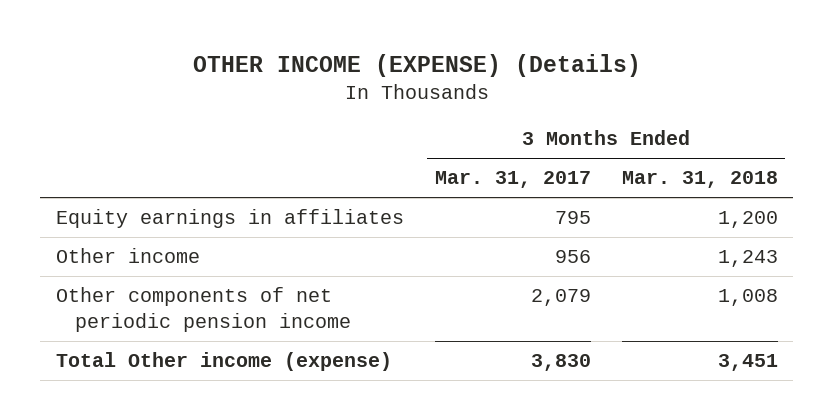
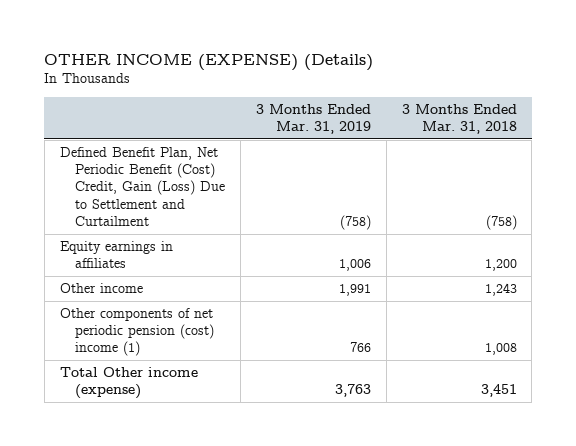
[434,171,591,189] Mar. 31, 2017 -> none
none -> [255,103,371,135] 3 Months Ended Mar. 31, 2019
none -> [59,147,226,226] Defined Benefit Plan, Net Periodic Benefit (Cost) Credit, Gain (Loss) Due to Settlement and Curtailment
[55,287,351,333] Other components of net periodic pension income -> [59,308,215,357] Other components of net periodic pension (cost) income (1)

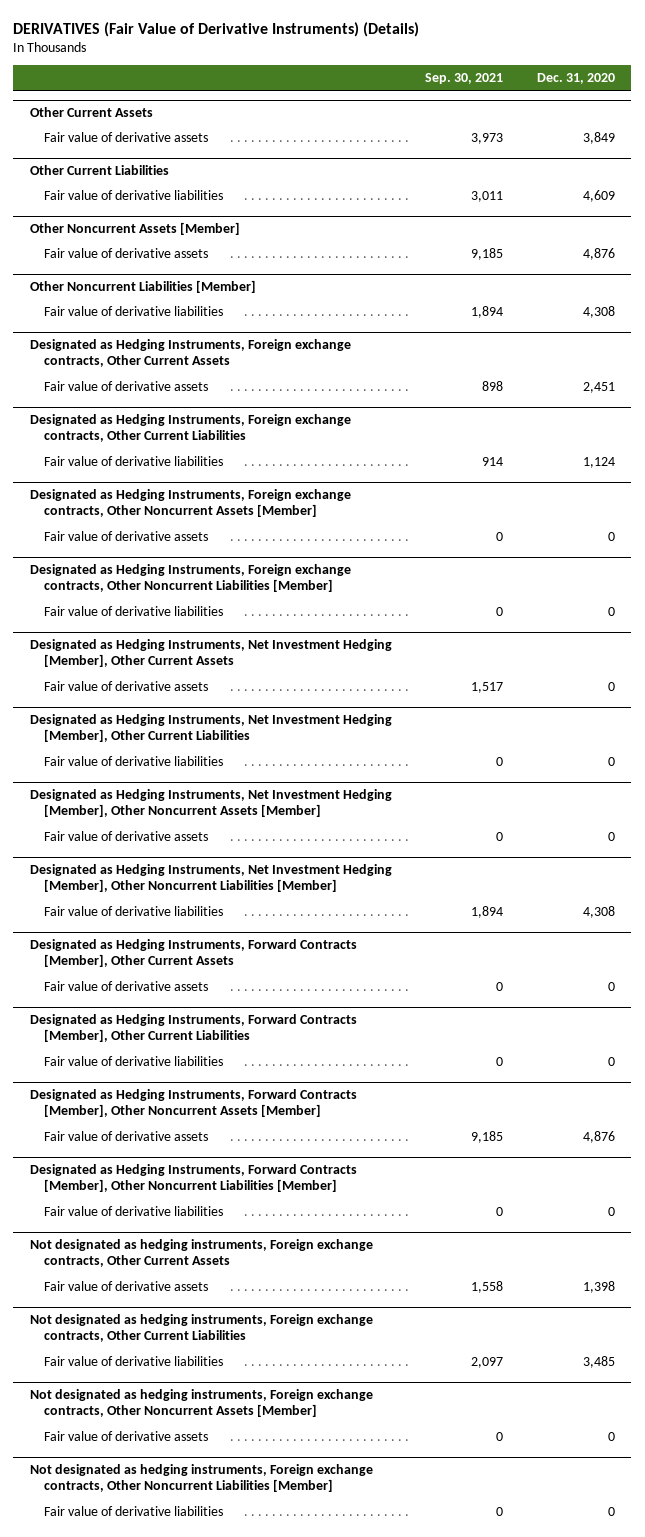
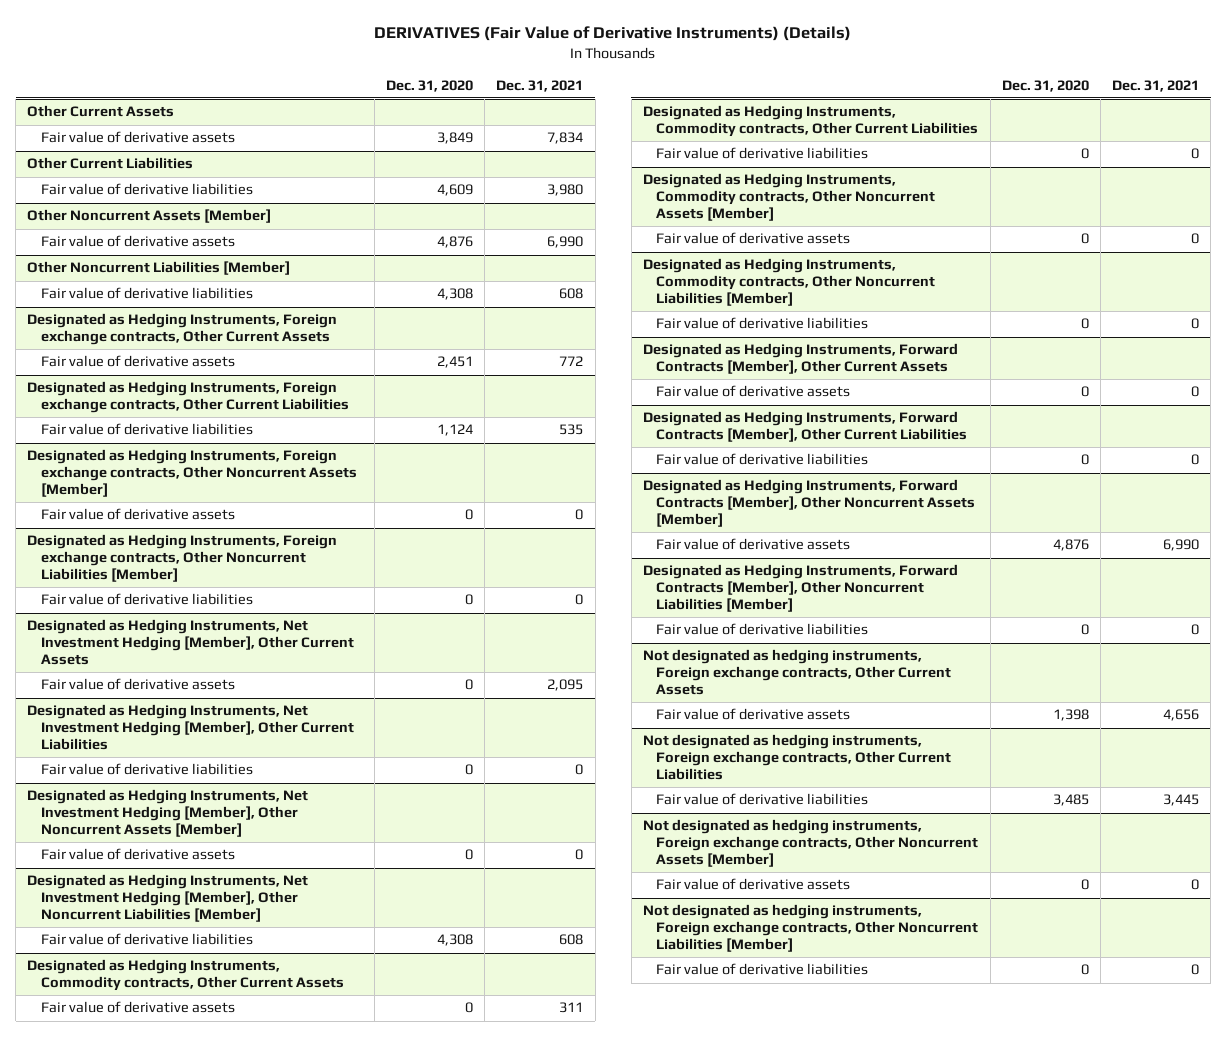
[425,73,504,85] Sep. 30, 2021 -> none
none -> [496,79,584,92] Dec. 31, 2021
none -> [27,959,344,992] Designated as Hedging Instruments, Commodity contracts, Other Current Assets
none -> [40,1001,235,1014] Fair value of derivative assets
none -> [642,105,979,138] Designated as Hedging Instruments, Commodity contracts, Other Current Liabilities
none -> [656,147,869,160] Fair value of derivative liabilities
none -> [642,173,936,221] Designated as Hedging Instruments, Commodity contracts, Other Noncurrent Assets [Member]
none -> [656,232,851,245] Fair value of derivative assets
none -> [642,258,936,306] Designated as Hedging Instruments, Commodity contracts, Other Noncurrent Liabilities [Member]
none -> [656,317,869,330] Fair value of derivative liabilities

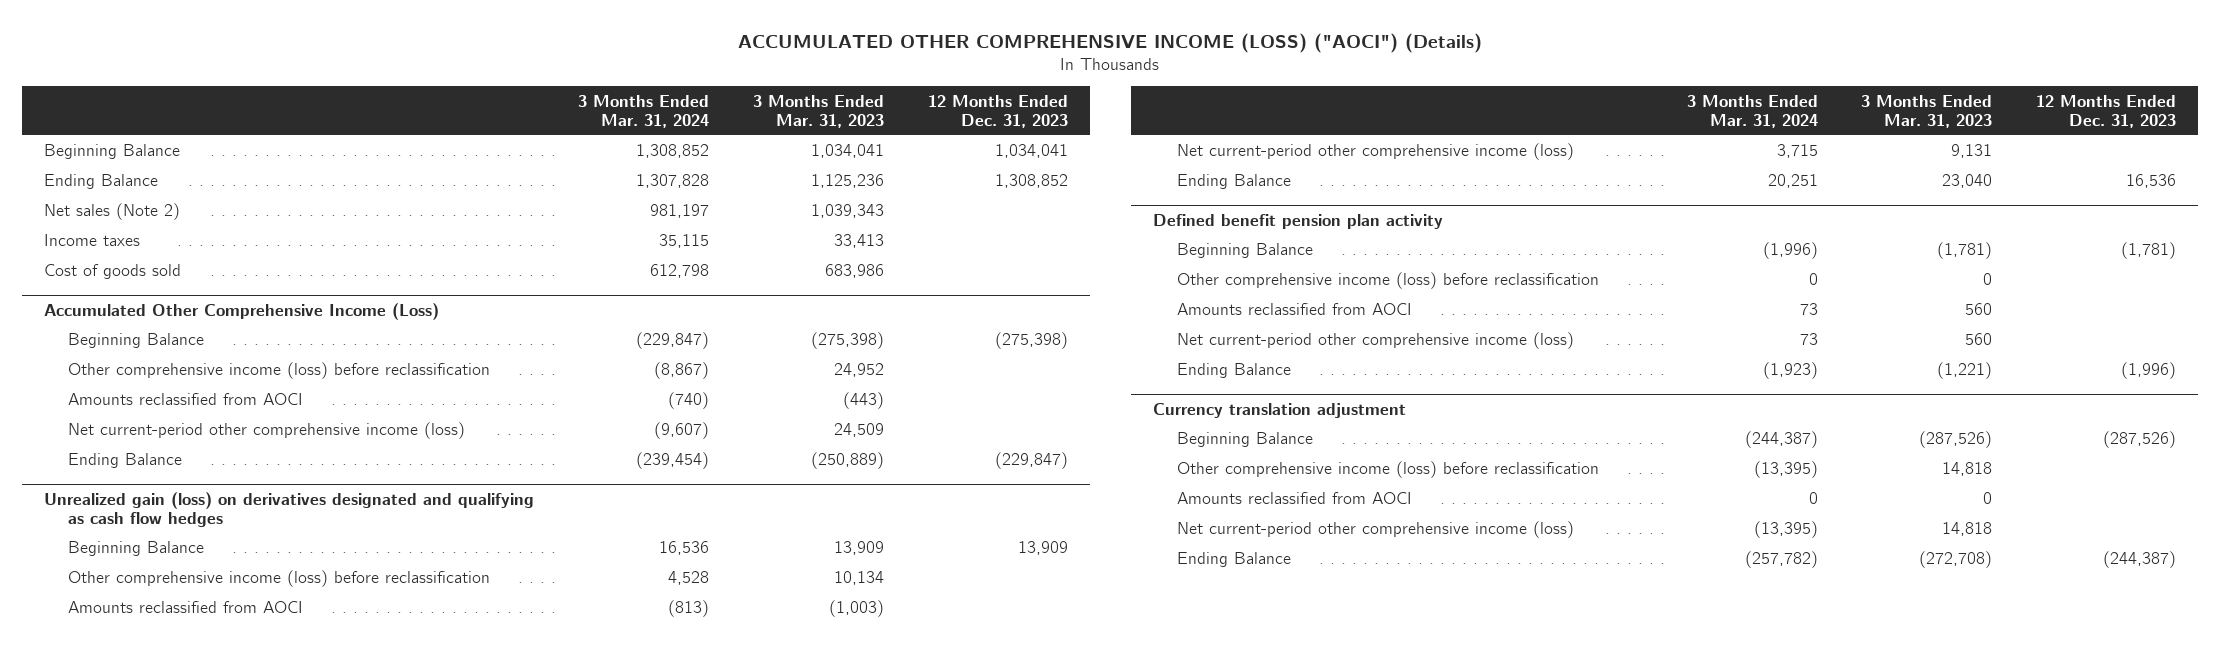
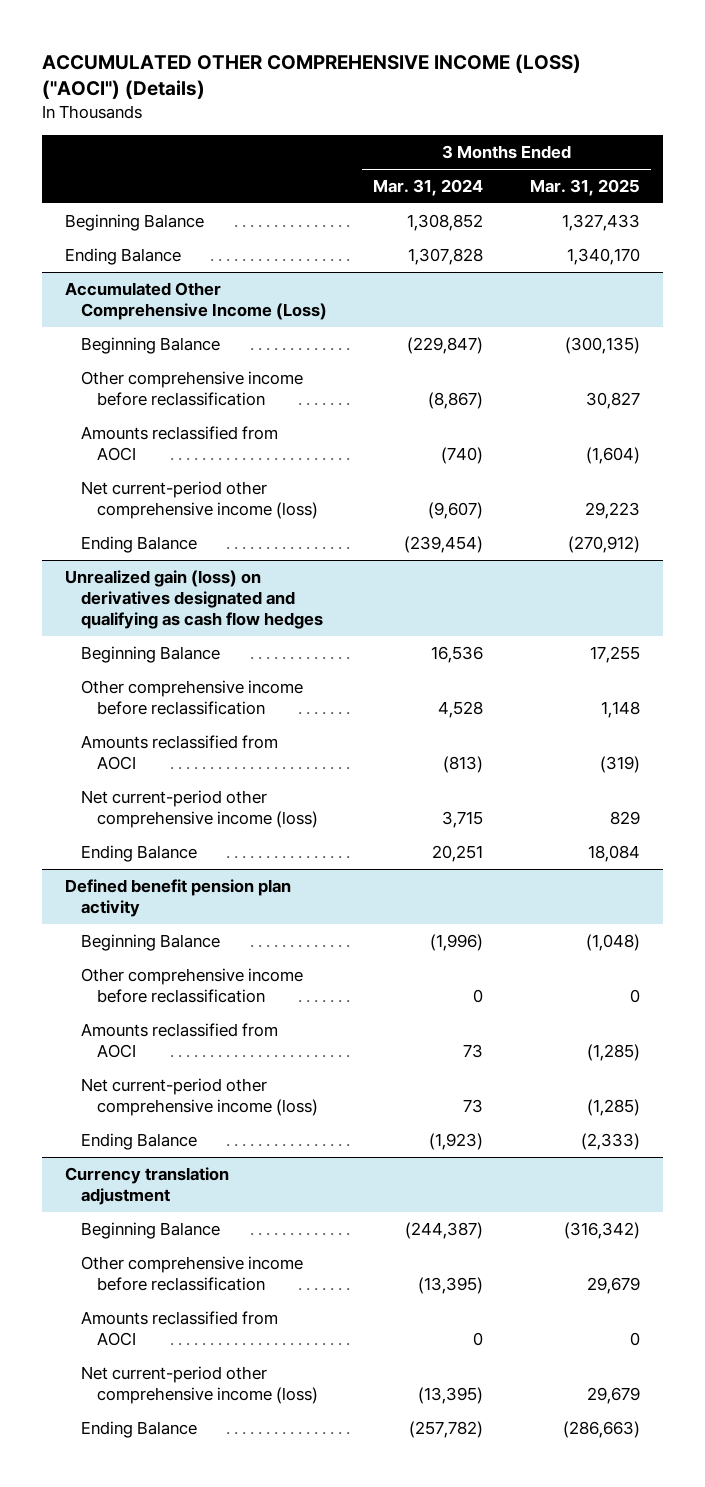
[752,94,884,128] 3 Months Ended Mar. 31, 2023 -> none
[927,94,1068,128] 12 Months Ended Dec. 31, 2023 -> none
none -> [529,179,640,197] Mar. 31, 2025
[44,203,181,221] Net sales (Note 2) -> none
[44,234,141,247] Income taxes -> none
[44,264,182,280] Cost of goods sold -> none
[67,362,490,380] Other comprehensive income (loss) before reclassification -> [81,370,304,406] Other comprehensive income before reclassification
[67,570,490,588] Other comprehensive income (loss) before reclassification -> [81,679,304,715] Other comprehensive income before reclassification
[1176,272,1599,290] Other comprehensive income (loss) before reclassification -> [81,967,304,1003] Other comprehensive income before reclassification
[1176,461,1599,479] Other comprehensive income (loss) before reclassification -> [81,1255,304,1291] Other comprehensive income before reclassification

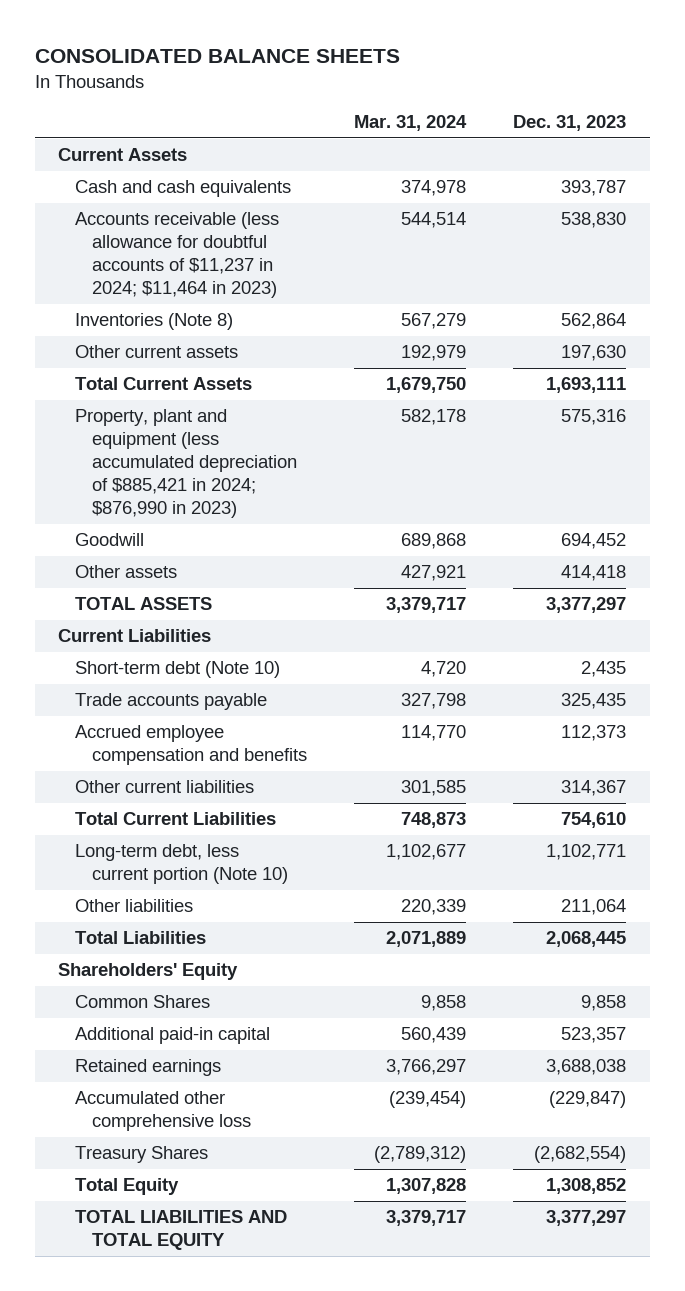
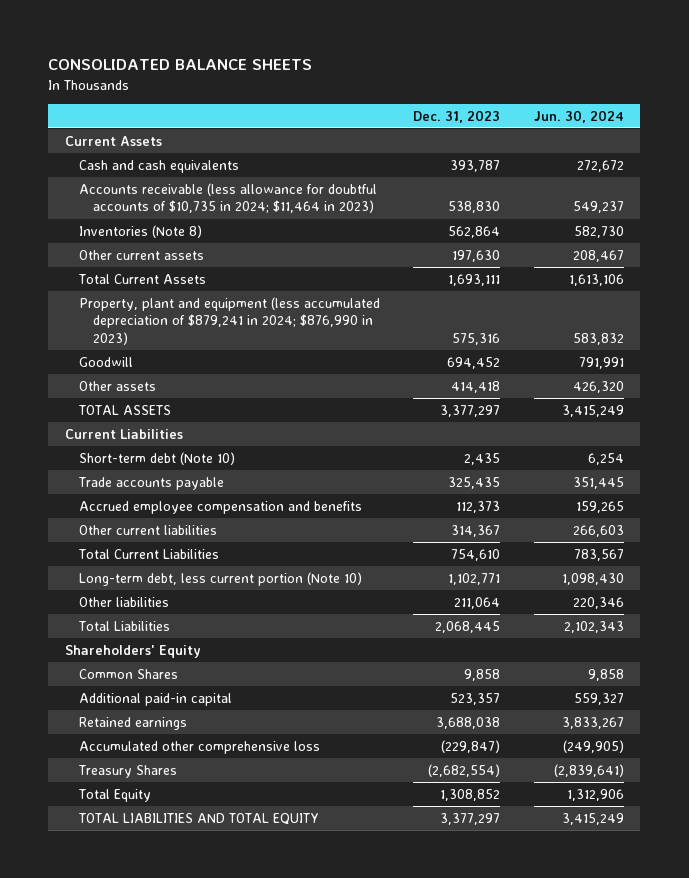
[354,115,468,132] Mar. 31, 2024 -> none
none -> [533,109,624,123] Jun. 30, 2024
[74,212,279,299] Accounts receivable (less allowance for doubtful accounts of $11,237 in 2024; $11,464 in 2023) -> [79,182,378,214] Accounts receivable (less allowance for doubtful accounts of $10,735 in 2024; $11,464 in 2023)
[74,409,297,519] Property, plant and equipment (less accumulated depreciation of $885,421 in 2024; $876,990 in 2023) -> [79,296,381,345] Property, plant and equipment (less accumulated depreciation of $879,241 in 2024; $876,990 in 2023)

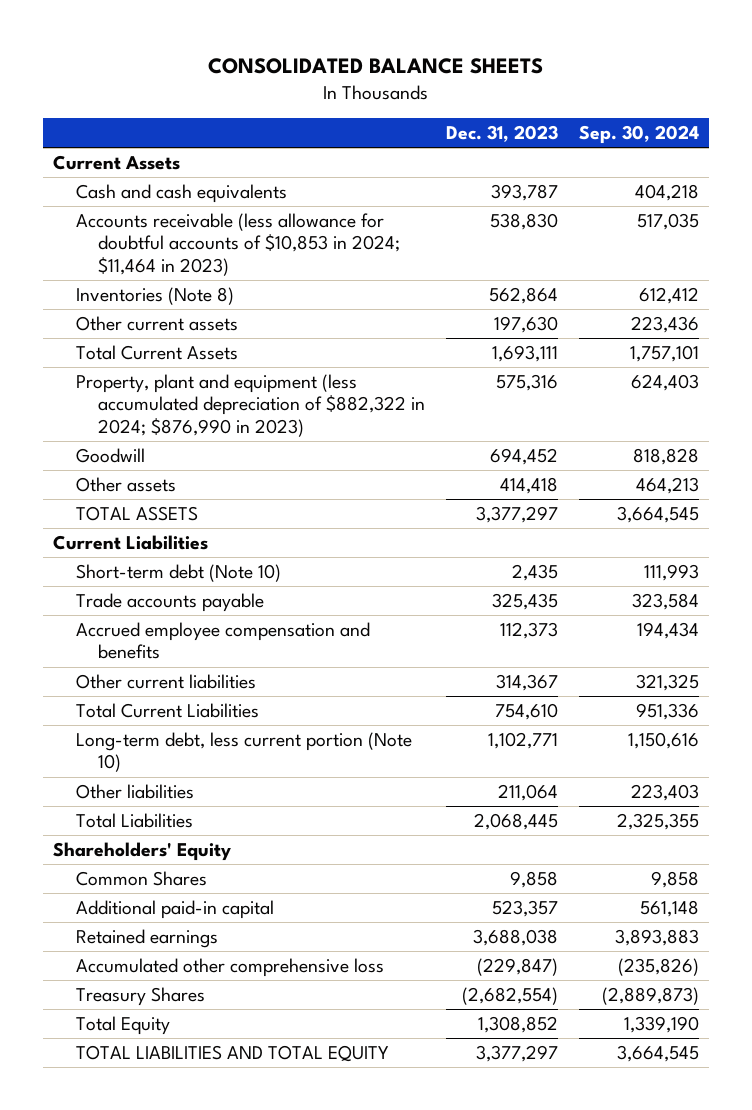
[533,109,624,123] Jun. 30, 2024 -> none
none -> [578,125,699,145] Sep. 30, 2024
[79,182,378,214] Accounts receivable (less allowance for doubtful accounts of $10,735 in 2024; $11,464 in 2023) -> [75,213,400,276] Accounts receivable (less allowance for doubtful accounts of $10,853 in 2024; $11,464 in 2023)
[79,296,381,345] Property, plant and equipment (less accumulated depreciation of $879,241 in 2024; $876,990 in 2023) -> [75,374,425,437] Property, plant and equipment (less accumulated depreciation of $882,322 in 2024; $876,990 in 2023)

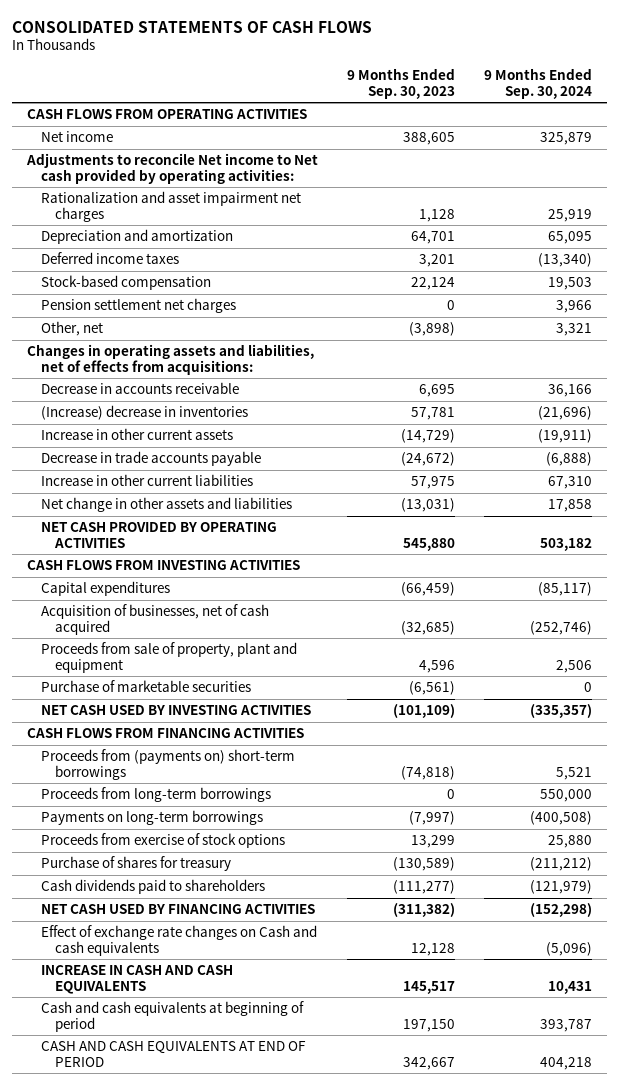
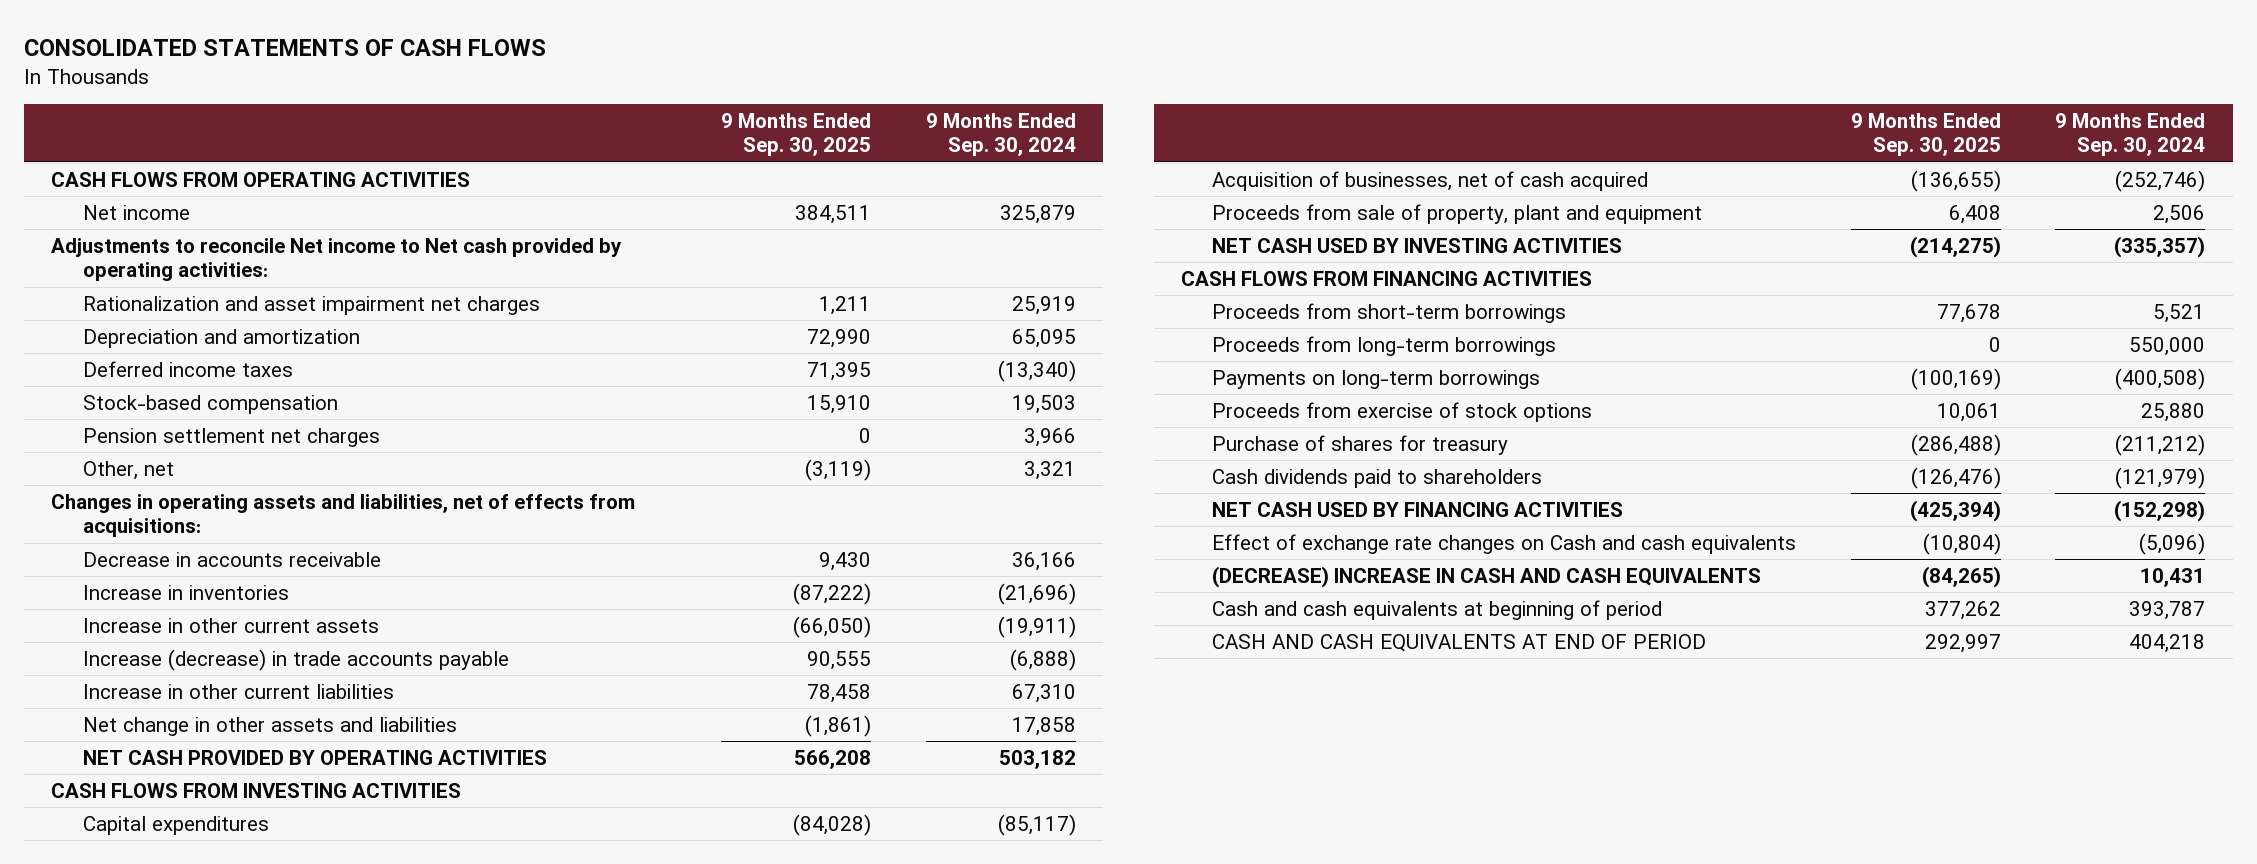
[346,67,455,99] 9 Months Ended Sep. 30, 2023 -> none
none -> [721,112,872,157] 9 Months Ended Sep. 30, 2025
[40,405,248,421] (Increase) decrease in inventories -> [82,584,289,600] Increase in inventories
[40,451,261,467] Decrease in trade accounts payable -> [82,648,509,671] Increase (decrease) in trade accounts payable
[40,680,251,693] Purchase of marketable securities -> none
[40,749,295,780] Proceeds from (payments on) short-term borrowings -> [1212,302,1567,323] Proceeds from short-term borrowings
[40,965,233,994] INCREASE IN CASH AND CASH EQUIVALENTS -> [1212,565,1762,588] (DECREASE) INCREASE IN CASH AND CASH EQUIVALENTS

